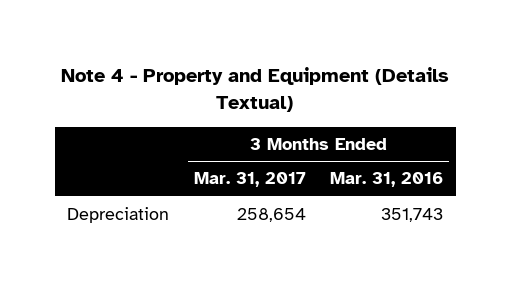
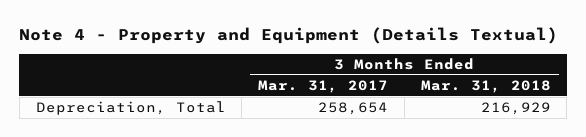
[330,172,444,188] Mar. 31, 2016 -> none
none -> [420,80,551,94] Mar. 31, 2018
[67,207,170,224] Depreciation -> [35,101,226,116] Depreciation, Total

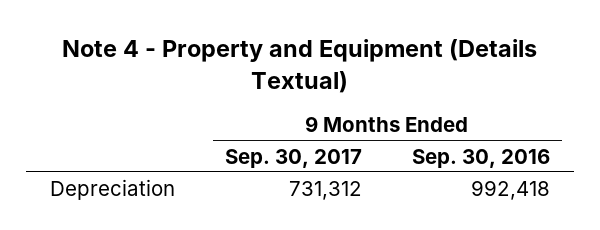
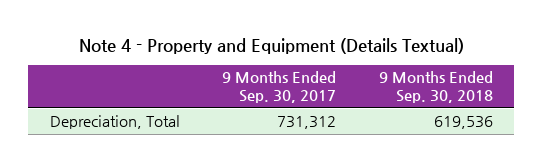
[411,148,550,168] Sep. 30, 2016 -> none
none -> [378,71,493,104] 9 Months Ended Sep. 30, 2018
[50,179,176,201] Depreciation -> [49,115,180,130] Depreciation, Total

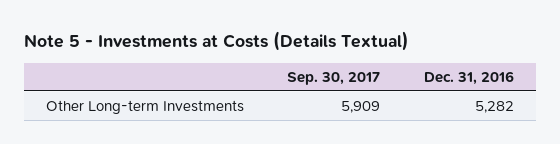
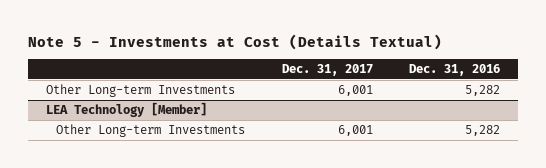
[23,31,409,52] Note 5 - Investments at Costs (Details Textual) -> [27,33,442,50] Note 5 - Investments at Cost (Details Textual)
[287,71,381,85] Sep. 30, 2017 -> none
none -> [281,64,373,77] Dec. 31, 2017
none -> [46,102,208,118] LEA Technology [Member]
none -> [56,124,246,138] Other Long-term Investments

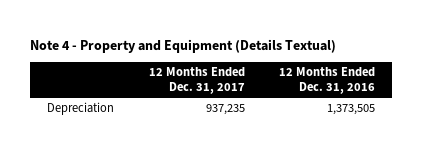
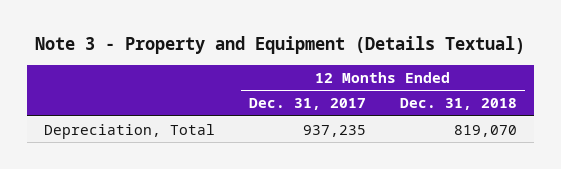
[30,38,337,53] Note 4 - Property and Equipment (Details Textual) -> [35,36,526,55] Note 3 - Property and Equipment (Details Textual)
[279,67,376,95] 12 Months Ended Dec. 31, 2016 -> none
none -> [399,98,517,111] Dec. 31, 2018
[47,102,115,116] Depreciation -> [44,123,216,139] Depreciation, Total

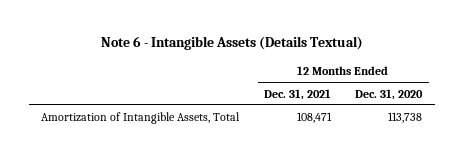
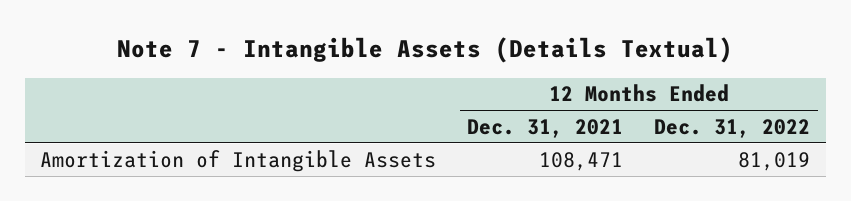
[100,36,363,51] Note 6 - Intangible Assets (Details Textual) -> [117,37,734,64] Note 7 - Intangible Assets (Details Textual)
[355,88,424,100] Dec. 31, 2020 -> none
none -> [654,118,811,138] Dec. 31, 2022
[41,112,241,125] Amortization of Intangible Assets, Total -> [40,150,437,173] Amortization of Intangible Assets

